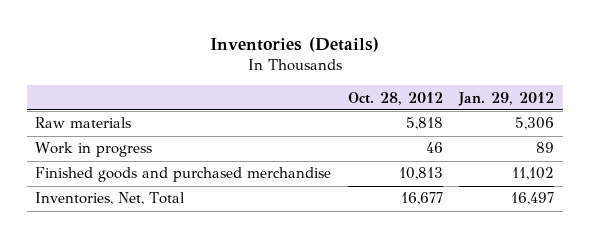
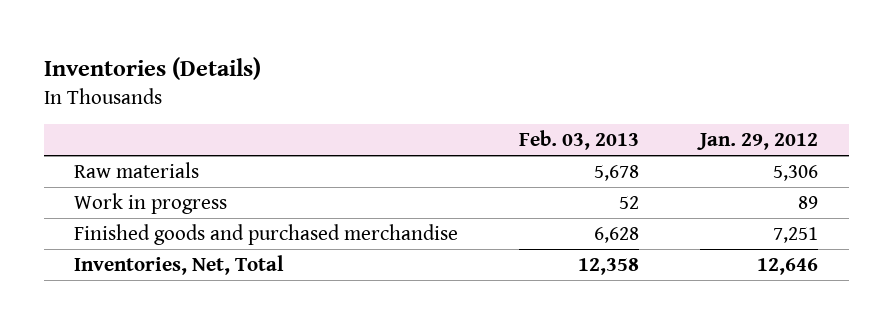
[347,91,443,105] Oct. 28, 2012 -> none
none -> [519,130,640,151] Feb. 03, 2013
[512,167,555,181] 11,102 -> [773,226,819,243] 7,251
[511,192,555,206] 16,497 -> [757,257,819,275] 12,646

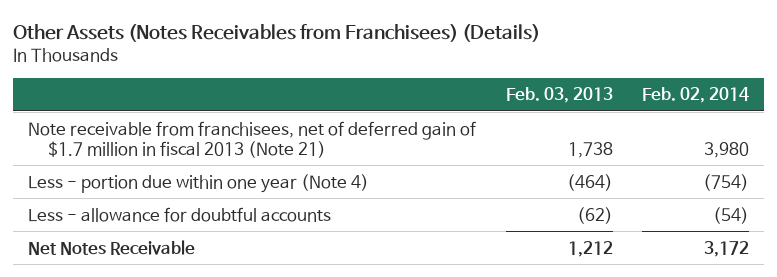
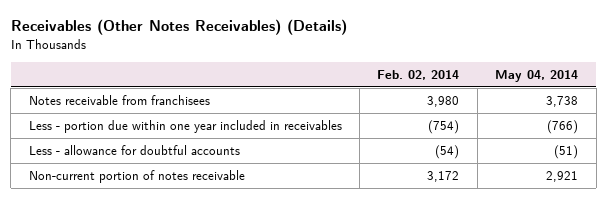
[13,23,541,42] Other Assets (Notes Receivables from Franchisees) (Details) -> [10,19,347,36] Receivables (Other Notes Receivables) (Details)
[505,87,613,104] Feb. 03, 2013 -> none
none -> [495,69,579,82] May 04, 2014
[28,120,477,158] Note receivable from franchisees, net of deferred gain of $1.7 million in fiscal 2013 (Note 21) -> [28,95,210,106] Notes receivable from franchisees
[28,173,370,193] Less - portion due within one year (Note 4) -> [28,120,342,134] Less - portion due within one year included in receivables
[28,239,196,255] Net Notes Receivable -> [28,170,245,184] Non-current portion of notes receivable

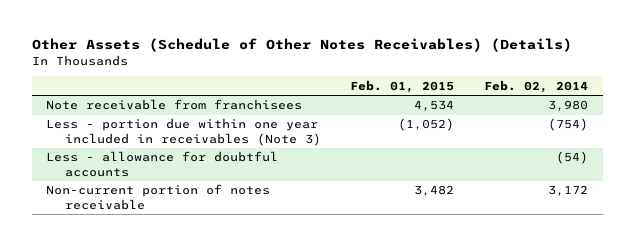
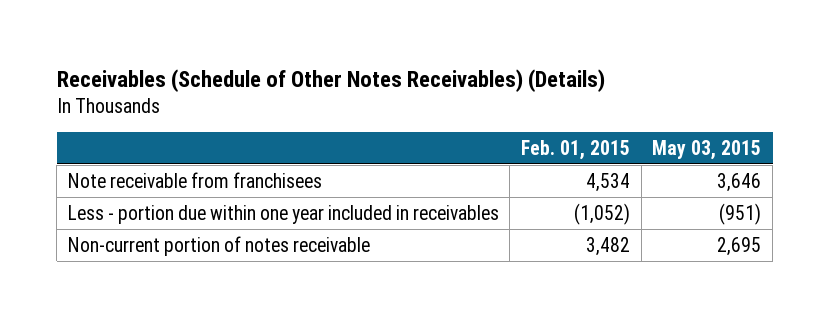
[31,38,572,53] Other Assets (Schedule of Other Notes Receivables) (Details) -> [56,68,605,92] Receivables (Schedule of Other Notes Receivables) (Details)
[484,79,589,93] Feb. 02, 2014 -> none
none -> [652,139,762,160] May 03, 2015
[46,151,279,177] Less - allowance for doubtful accounts -> none
[46,118,321,146] Less - portion due within one year included in receivables (Note 3) -> [67,204,499,224] Less - portion due within one year included in receivables

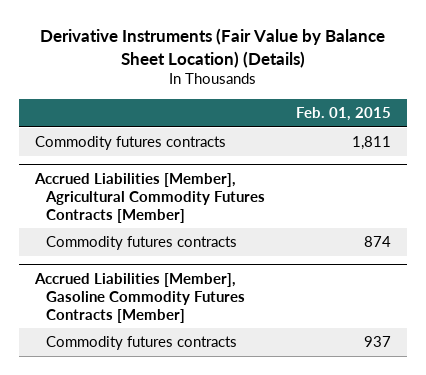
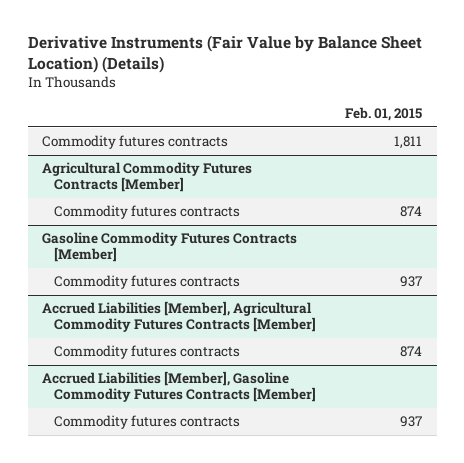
none -> [42,162,253,193] Agricultural Commodity Futures Contracts [Member]
none -> [54,205,241,220] Commodity futures contracts
none -> [42,232,298,263] Gasoline Commodity Futures Contracts [Member]
none -> [54,275,241,290] Commodity futures contracts

